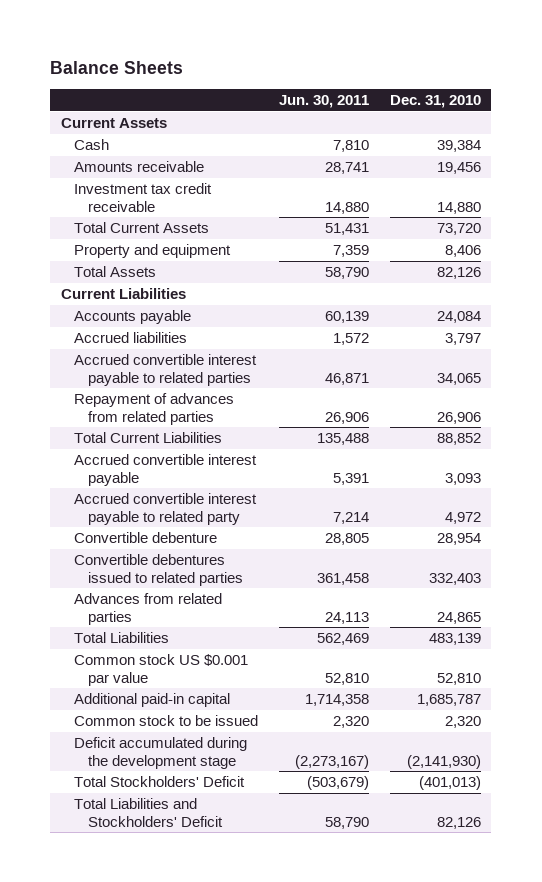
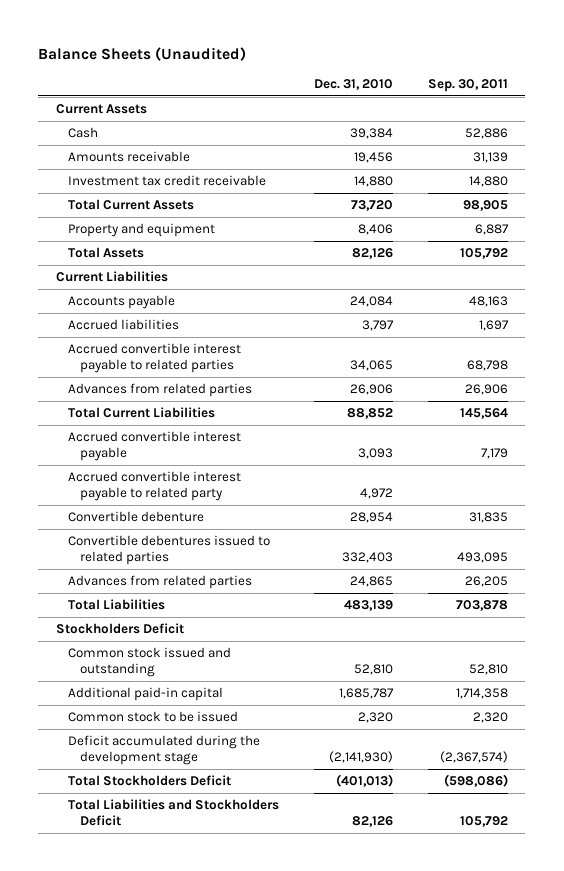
[50,60,184,74] Balance Sheets -> [38,46,247,61] Balance Sheets (Unaudited)
[278,94,369,108] Jun. 30, 2011 -> none
none -> [427,79,508,93] Sep. 30, 2011
[74,393,235,425] Repayment of advances from related parties -> [67,383,252,398] Advances from related parties
none -> [55,623,184,635] Stockholders Deficit
[74,654,249,686] Common stock US $0.001 par value -> [67,647,231,677] Common stock issued and outstanding
[74,776,246,788] Total Stockholders' Deficit -> [67,775,231,787] Total Stockholders Deficit
[74,798,223,827] Total Liabilities and Stockholders' Deficit -> [67,799,279,826] Total Liabilities and Stockholders Deficit

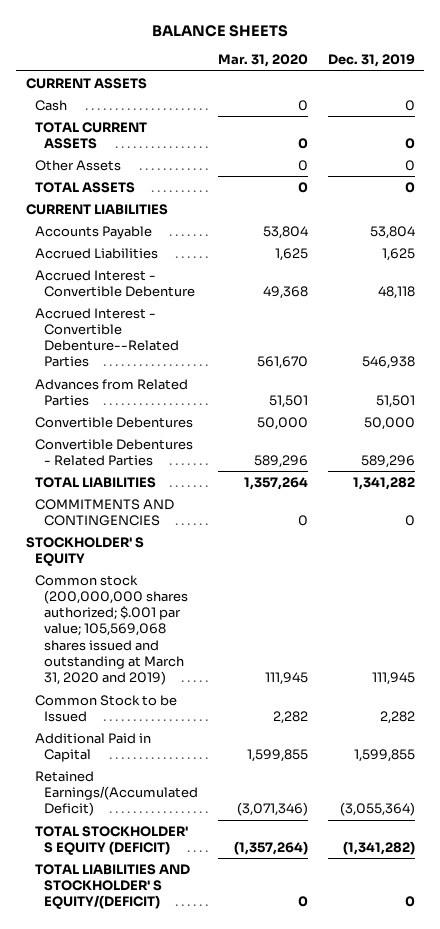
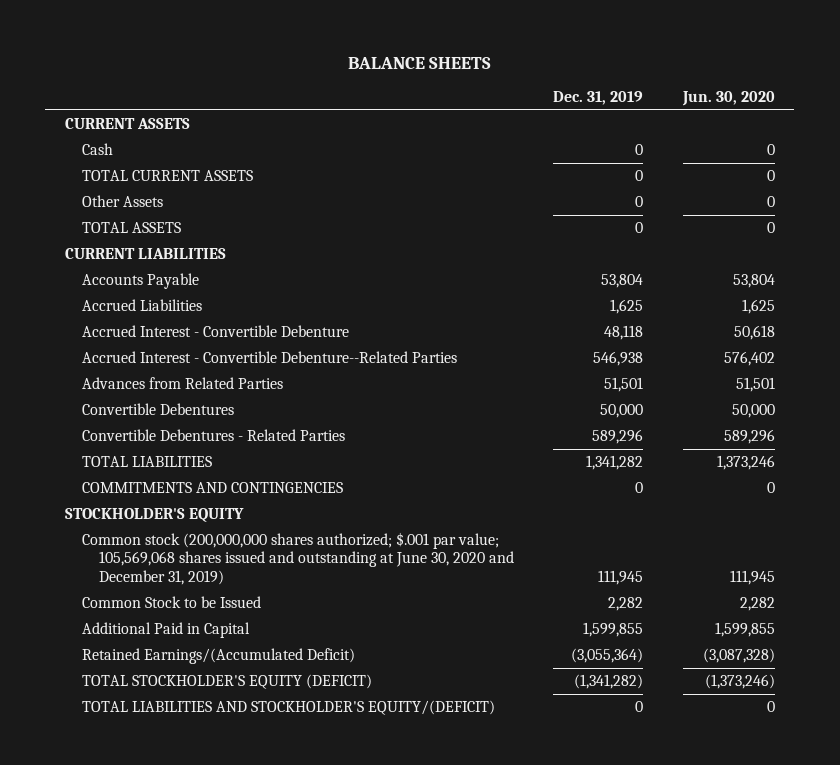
[217,54,308,68] Mar. 31, 2020 -> none
none -> [681,91,775,107] Jun. 30, 2020
[25,536,144,566] STOCKHOLDER' S EQUITY -> [65,507,245,522] STOCKHOLDER'S EQUITY
[34,574,189,686] Common stock (200,000,000 shares authorized; $.001 par value; 105,569,068 shares issued and outstanding at March 31, 2020 and 2019) -> [82,531,515,585] Common stock (200,000,000 shares authorized; $.001 par value; 105,569,068 shares issued and outstanding at June 30, 2020 and December 31, 2019)
[34,825,188,855] TOTAL STOCKHOLDER' S EQUITY (DEFICIT) -> [82,673,373,689] TOTAL STOCKHOLDER'S EQUITY (DEFICIT)
[34,863,190,910] TOTAL LIABILITIES AND STOCKHOLDER' S EQUITY/(DEFICIT) -> [82,699,496,715] TOTAL LIABILITIES AND STOCKHOLDER'S EQUITY/(DEFICIT)

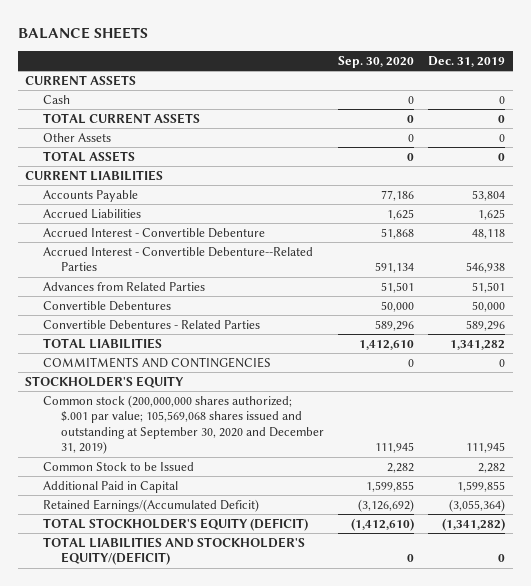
[681,91,775,107] Jun. 30, 2020 -> none
none -> [338,56,415,69] Sep. 30, 2020
[82,531,515,585] Common stock (200,000,000 shares authorized; $.001 par value; 105,569,068 shares issued and outstanding at June 30, 2020 and December 31, 2019) -> [42,394,324,455] Common stock (200,000,000 shares authorized; $.001 par value; 105,569,068 shares issued and outstanding at September 30, 2020 and December 31, 2019)

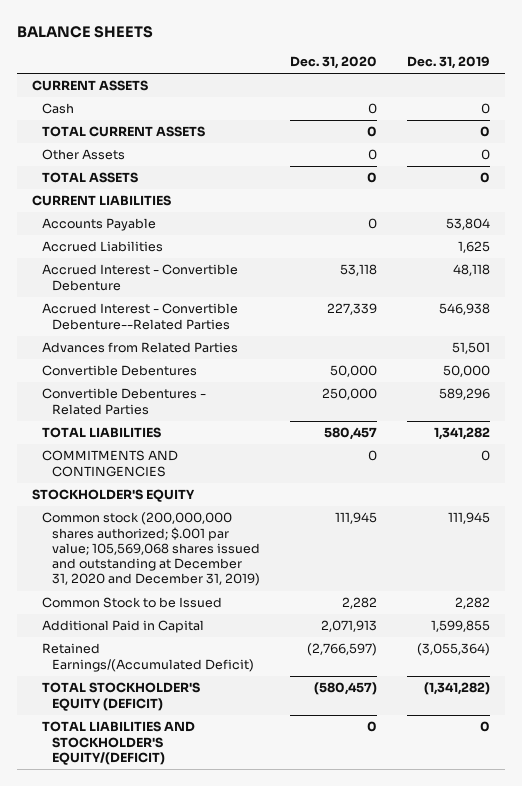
[338,56,415,69] Sep. 30, 2020 -> none
none -> [289,55,377,69] Dec. 31, 2020
[42,394,324,455] Common stock (200,000,000 shares authorized; $.001 par value; 105,569,068 shares issued and outstanding at September 30, 2020 and December 31, 2019) -> [42,512,260,587] Common stock (200,000,000 shares authorized; $.001 par value; 105,569,068 shares issued and outstanding at December 31, 2020 and December 31, 2019)

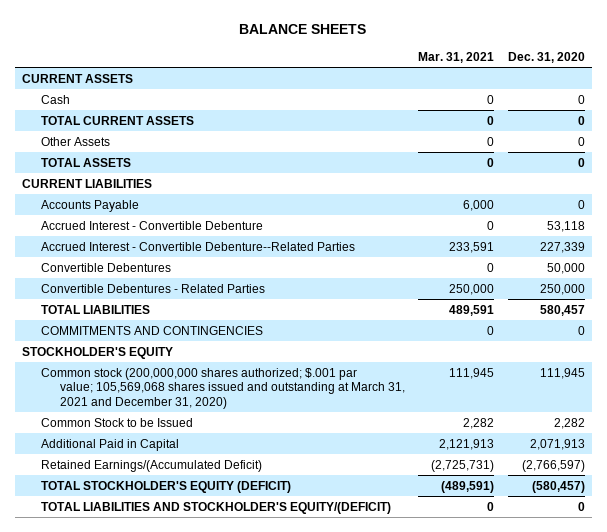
[406,55,490,69] Dec. 31, 2019 -> none
none -> [418,51,495,63] Mar. 31, 2021
[42,241,164,253] Accrued Liabilities -> none
[42,342,239,354] Advances from Related Parties -> none
[42,512,260,587] Common stock (200,000,000 shares authorized; $.001 par value; 105,569,068 shares issued and outstanding at December 31, 2020 and December 31, 2019) -> [40,367,405,409] Common stock (200,000,000 shares authorized; $.001 par value; 105,569,068 shares issued and outstanding at March 31, 2021 and December 31, 2020)

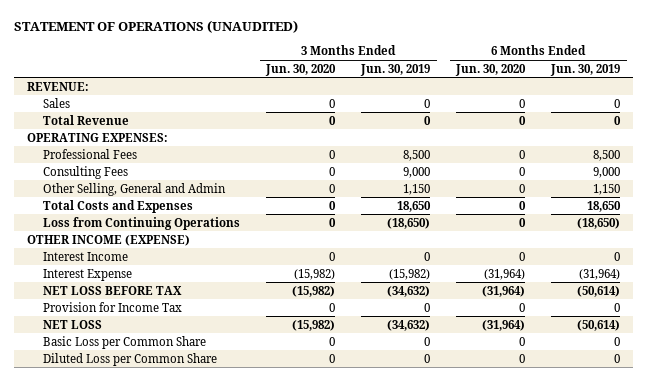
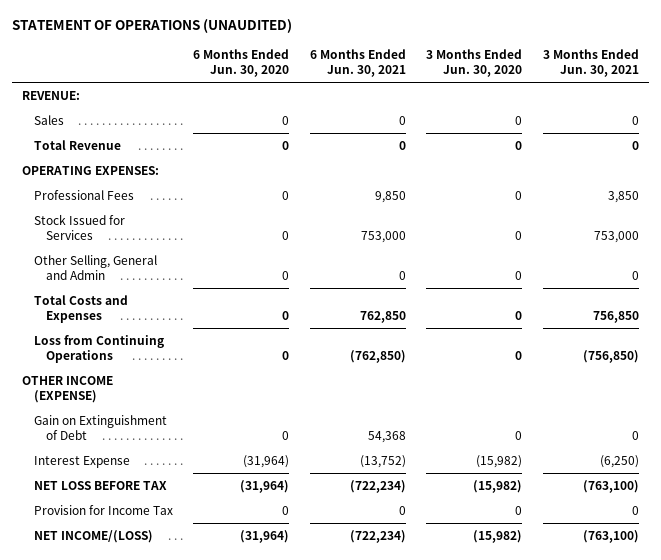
[360,63,431,76] Jun. 30, 2019 -> none
[550,63,621,76] Jun. 30, 2019 -> none
none -> [309,48,406,78] 6 Months Ended Jun. 30, 2021
none -> [542,48,639,78] 3 Months Ended Jun. 30, 2021
[43,165,129,179] Consulting Fees -> none
none -> [33,213,125,241] Stock Issued for Services
[43,251,129,261] Interest Income -> none
none -> [33,414,167,441] Gain on Extinguishment of Debt
[43,335,207,349] Basic Loss per Common Share -> none
[43,352,218,366] Diluted Loss per Common Share -> none
[43,319,103,329] NET LOSS -> [33,529,153,543] NET INCOME/(LOSS)

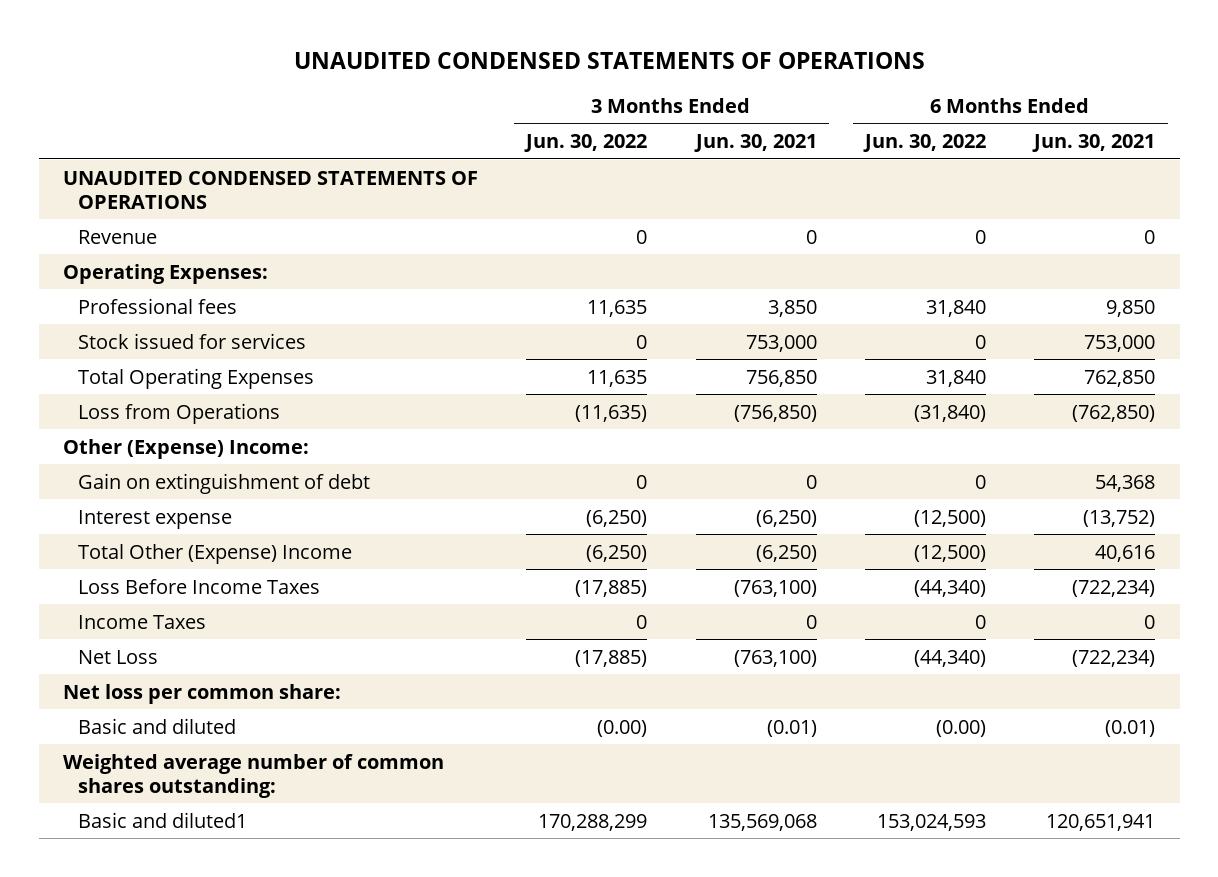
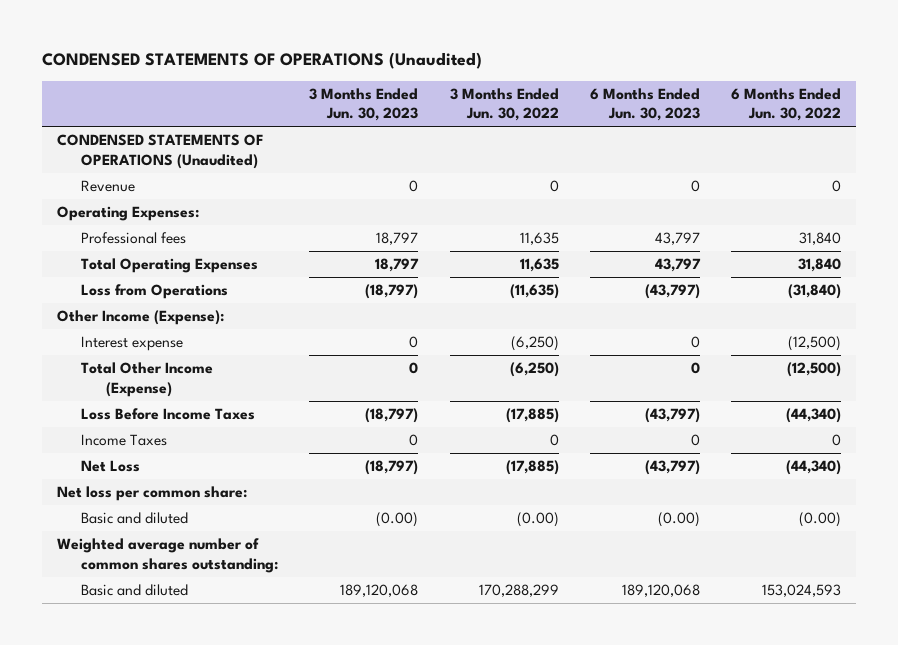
[294,51,926,69] UNAUDITED CONDENSED STATEMENTS OF OPERATIONS -> [41,52,482,70] CONDENSED STATEMENTS OF OPERATIONS (Unaudited)
[693,134,817,153] Jun. 30, 2021 -> none
[1032,134,1156,153] Jun. 30, 2021 -> none
none -> [309,87,419,122] 3 Months Ended Jun. 30, 2023
none -> [589,87,700,122] 6 Months Ended Jun. 30, 2023
[62,170,478,209] UNAUDITED CONDENSED STATEMENTS OF OPERATIONS -> [57,134,264,169] CONDENSED STATEMENTS OF OPERATIONS (Unaudited)
[78,332,307,349] Stock issued for services -> none
[78,472,371,494] Gain on extinguishment of debt -> none
[62,438,309,459] Other (Expense) Income: -> [57,310,225,326] Other Income (Expense):
[78,543,353,564] Total Other (Expense) Income -> [81,362,214,397] Total Other Income (Expense)
[78,811,248,828] Basic and diluted1 -> [81,584,189,597] Basic and diluted

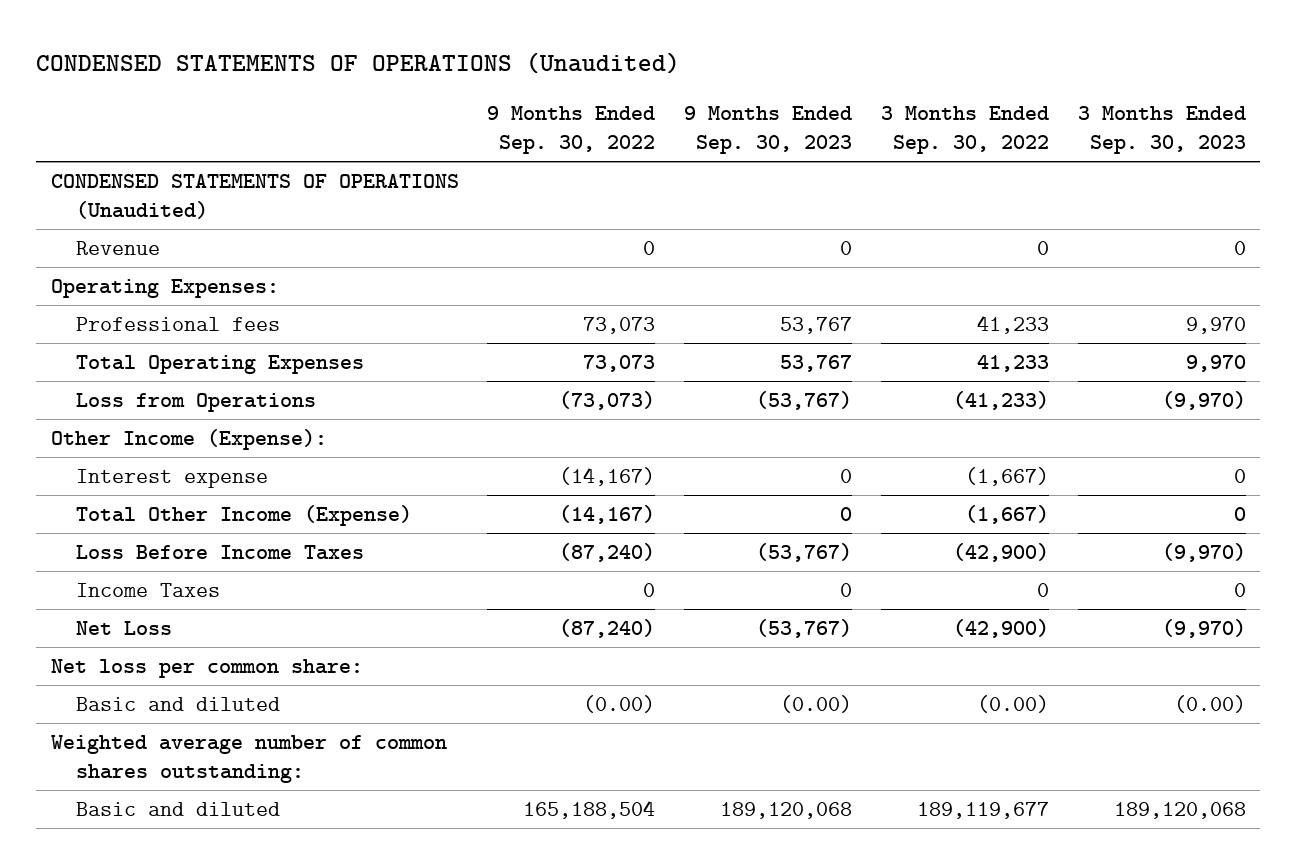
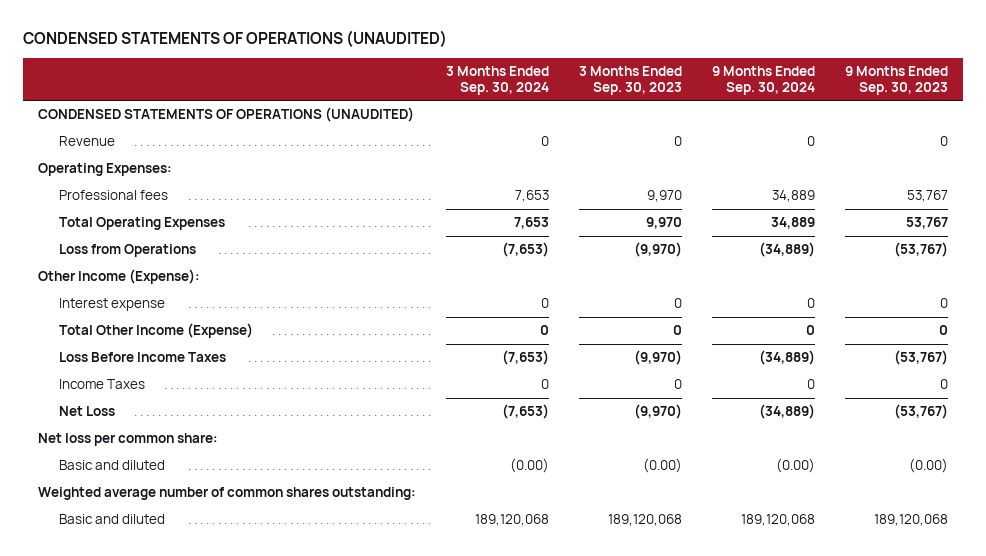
[36,52,681,75] CONDENSED STATEMENTS OF OPERATIONS (Unaudited) -> [23,30,448,48] CONDENSED STATEMENTS OF OPERATIONS (UNAUDITED)
[487,106,656,155] 9 Months Ended Sep. 30, 2022 -> none
[881,106,1050,155] 3 Months Ended Sep. 30, 2022 -> none
none -> [446,66,550,95] 3 Months Ended Sep. 30, 2024
none -> [711,66,815,95] 9 Months Ended Sep. 30, 2024
[50,173,459,220] CONDENSED STATEMENTS OF OPERATIONS (Unaudited) -> [38,107,415,123] CONDENSED STATEMENTS OF OPERATIONS (UNAUDITED)

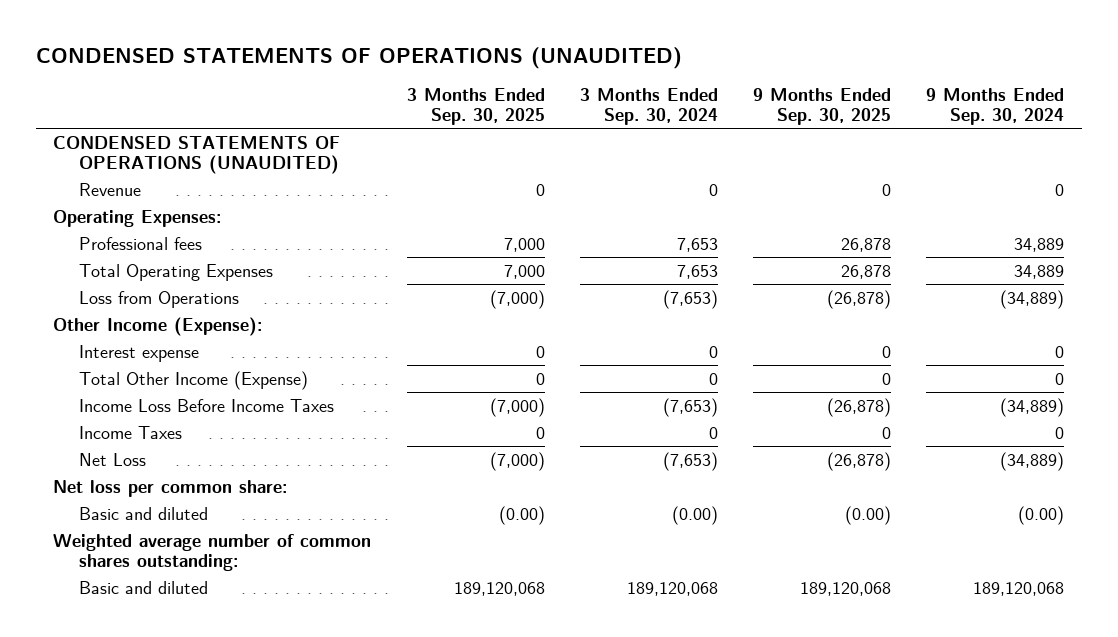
[578,66,682,95] 3 Months Ended Sep. 30, 2023 -> none
[844,66,948,95] 9 Months Ended Sep. 30, 2023 -> none
none -> [406,87,545,126] 3 Months Ended Sep. 30, 2025
none -> [753,87,892,126] 9 Months Ended Sep. 30, 2025
[58,352,226,363] Loss Before Income Taxes -> [78,398,334,412] Income Loss Before Income Taxes

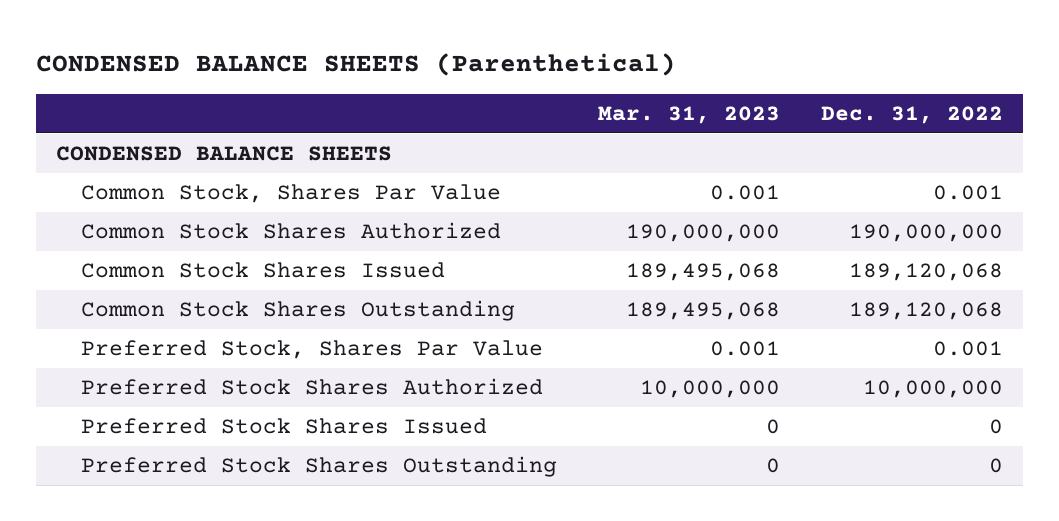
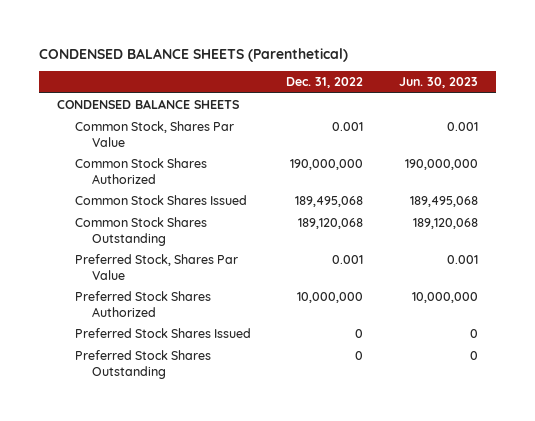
[597,106,780,125] Mar. 31, 2023 -> none
none -> [399,77,479,89] Jun. 30, 2023
[848,263,1003,282] 189,120,068 -> [295,196,364,208] 189,495,068

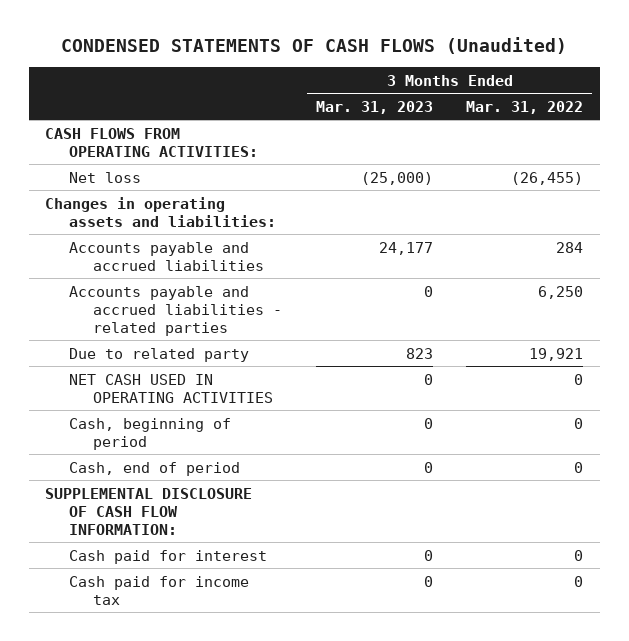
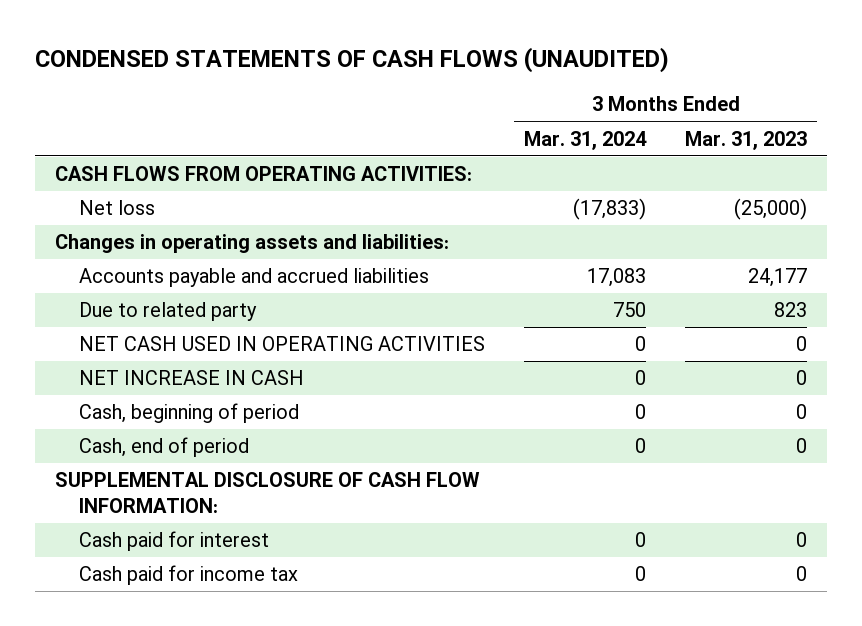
[61,37,568,55] CONDENSED STATEMENTS OF CASH FLOWS (Unaudited) -> [35,46,670,73] CONDENSED STATEMENTS OF CASH FLOWS (UNAUDITED)
[466,100,584,114] Mar. 31, 2022 -> none
none -> [524,130,648,150] Mar. 31, 2024
[69,285,283,336] Accounts payable and accrued liabilities - related parties -> none
none -> [78,370,304,386] NET INCREASE IN CASH

